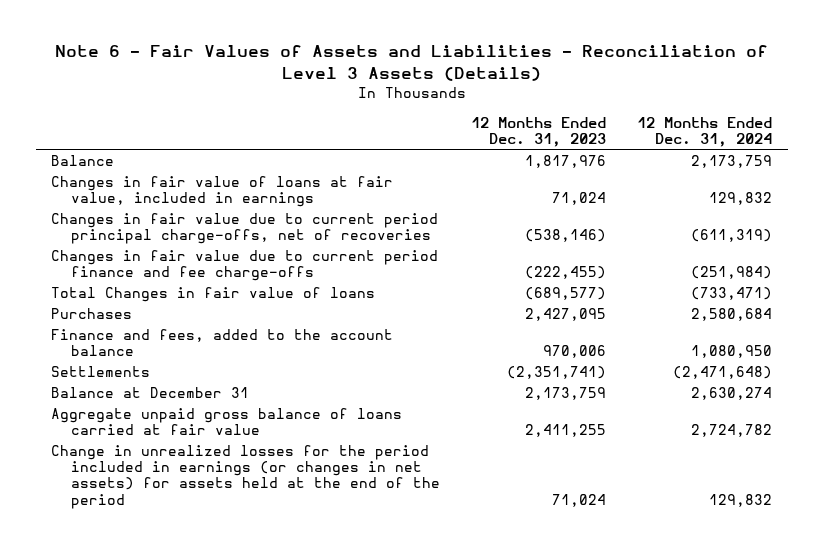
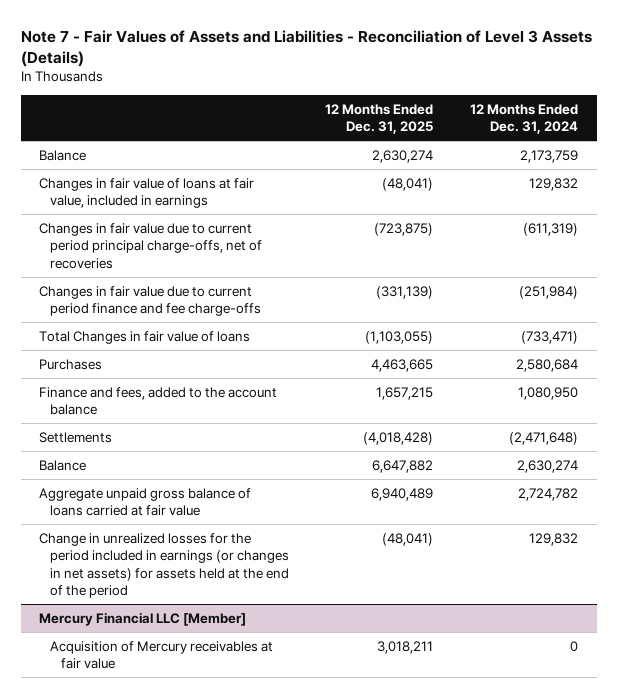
[54,45,768,82] Note 6 - Fair Values of Assets and Liabilities - Reconciliation of Level 3 Assets (Details) -> [20,29,592,68] Note 7 - Fair Values of Assets and Liabilities - Reconciliation of Level 3 Assets (Details)
[471,116,607,147] 12 Months Ended Dec. 31, 2023 -> none
none -> [325,103,434,135] 12 Months Ended Dec. 31, 2025
[51,386,250,398] Balance at December 31 -> [39,459,87,471] Balance
none -> [39,611,247,626] Mercury Financial LLC [Member]
none -> [49,640,273,670] Acquisition of Mercury receivables at fair value

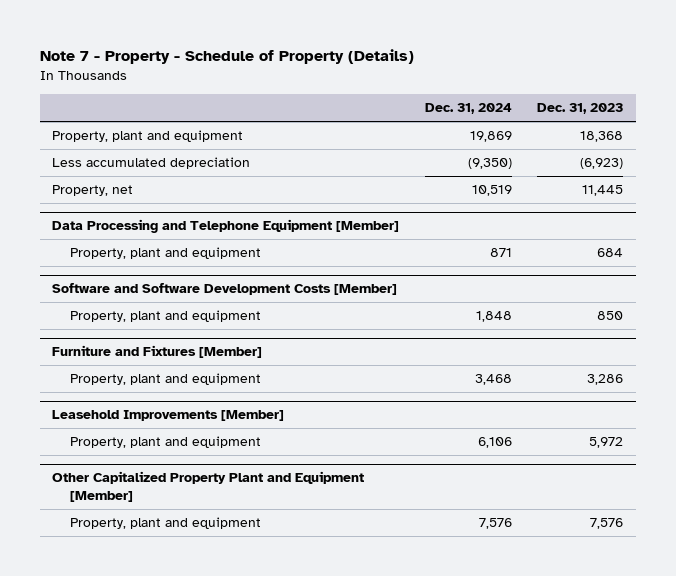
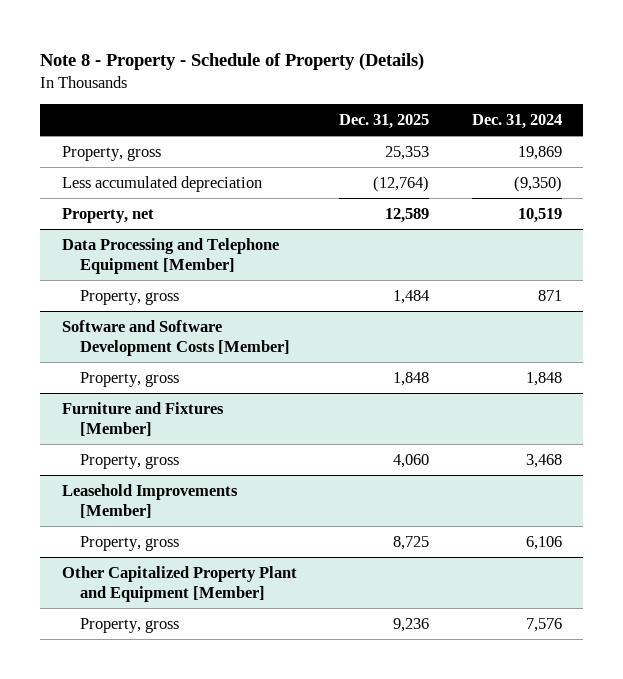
[39,49,414,65] Note 7 - Property - Schedule of Property (Details) -> [40,52,425,70] Note 8 - Property - Schedule of Property (Details)
[537,103,624,115] Dec. 31, 2023 -> none
none -> [339,113,430,129] Dec. 31, 2025
[52,130,244,143] Property, plant and equipment -> [61,145,161,161] Property, gross
[70,247,262,260] Property, plant and equipment -> [80,289,180,305] Property, gross
[70,310,262,323] Property, plant and equipment -> [80,371,180,387] Property, gross
[70,373,262,386] Property, plant and equipment -> [80,453,180,469] Property, gross
[70,436,262,449] Property, plant and equipment -> [80,535,180,551] Property, gross
[70,517,262,530] Property, plant and equipment -> [80,617,180,633] Property, gross

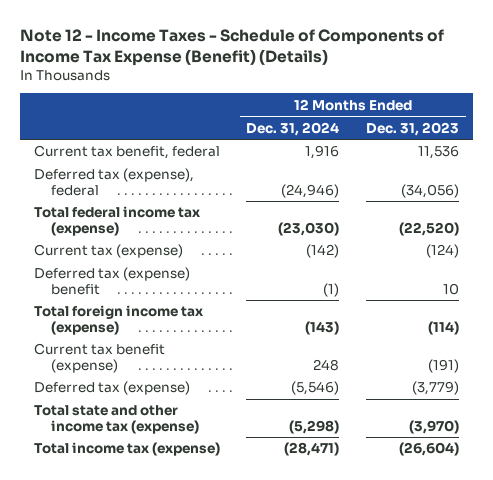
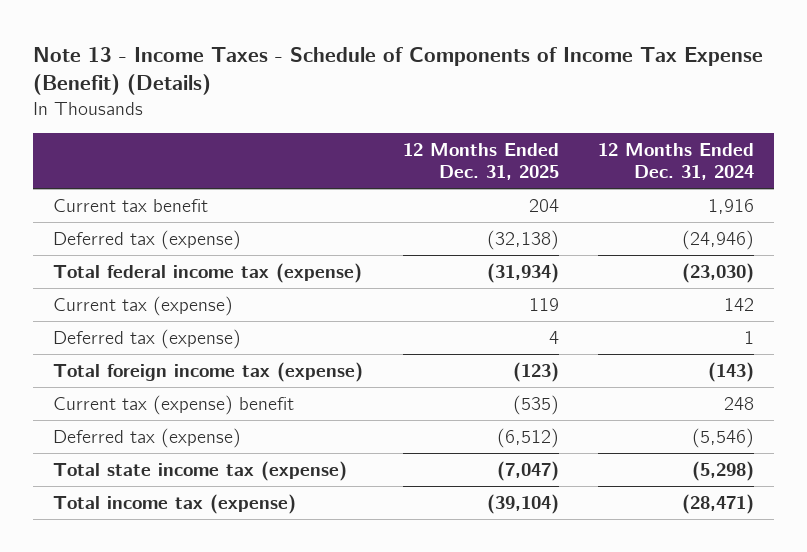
[20,29,445,66] Note 12 - Income Taxes - Schedule of Components of Income Tax Expense (Benefit) (Details) -> [33,46,764,96] Note 13 - Income Taxes - Schedule of Components of Income Tax Expense (Benefit) (Details)
[366,121,460,136] Dec. 31, 2023 -> none
none -> [402,142,559,181] 12 Months Ended Dec. 31, 2025
[33,145,220,160] Current tax benefit, federal -> [53,198,209,212] Current tax benefit
[33,168,194,196] Deferred tax (expense), federal -> [53,229,242,250] Deferred tax (expense)
[306,244,340,259] (142) -> [723,297,754,311] 142
[33,267,190,295] Deferred tax (expense) benefit -> [53,328,242,349] Deferred tax (expense)
[323,282,340,297] (1) -> [743,330,754,344] 1
[33,343,165,373] Current tax benefit (expense) -> [53,394,295,415] Current tax (expense) benefit
[33,405,199,434] Total state and other income tax (expense) -> [53,460,348,481] Total state income tax (expense)

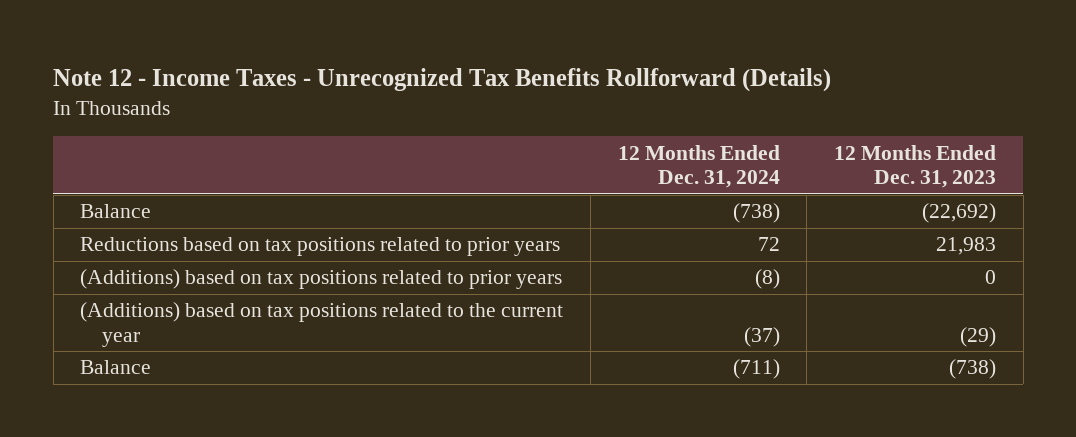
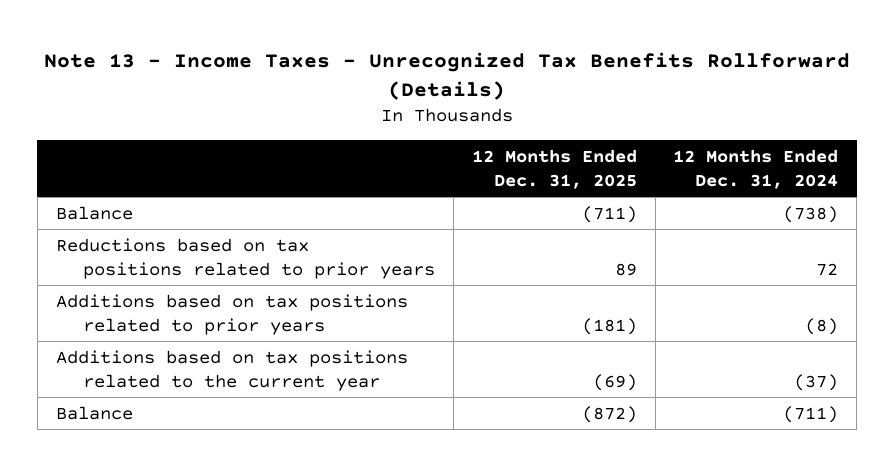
[53,68,832,93] Note 12 - Income Taxes - Unrecognized Tax Benefits Rollforward (Details) -> [44,51,851,100] Note 13 - Income Taxes - Unrecognized Tax Benefits Rollforward (Details)
[834,144,997,189] 12 Months Ended Dec. 31, 2023 -> none
none -> [471,148,637,189] 12 Months Ended Dec. 31, 2025
[80,269,563,290] (Additions) based on tax positions related to prior years -> [55,293,408,335] Additions based on tax positions related to prior years
[80,302,564,347] (Additions) based on tax positions related to the current year -> [55,349,408,391] Additions based on tax positions related to the current year

